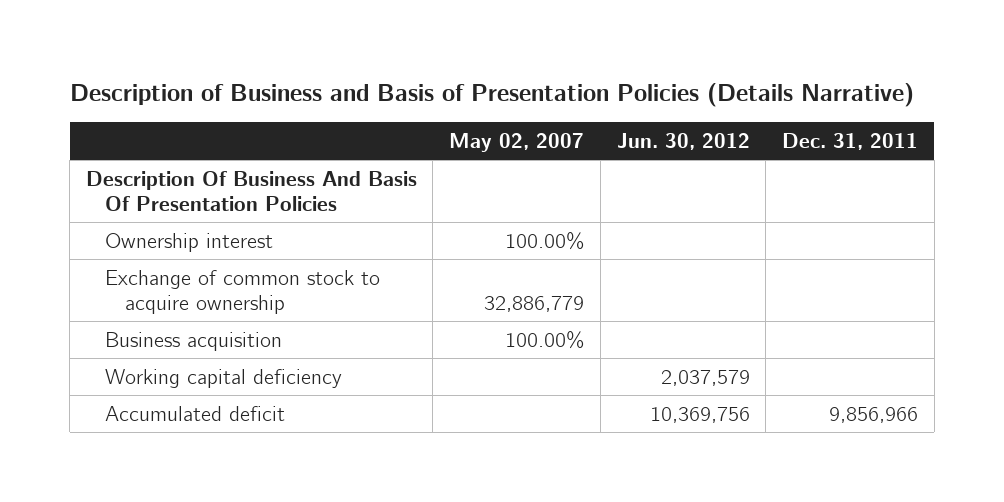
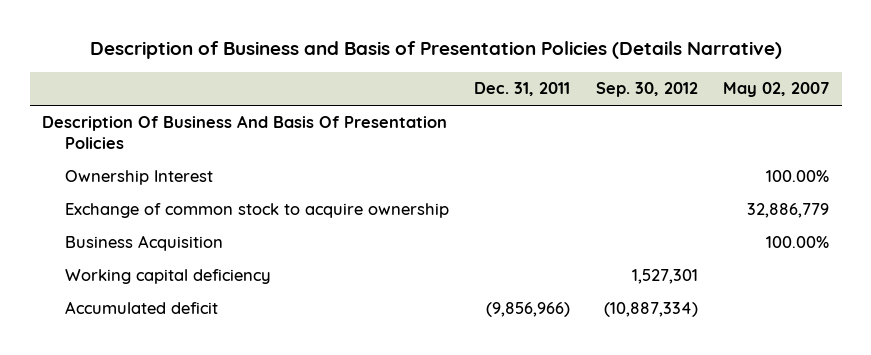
[616,132,750,150] Jun. 30, 2012 -> none
none -> [595,82,698,98] Sep. 30, 2012
[105,232,274,252] Ownership interest -> [64,170,213,186] Ownership Interest
[105,331,283,351] Business acquisition -> [64,235,223,252] Business Acquisition
[828,406,918,423] 9,856,966 -> [486,302,571,318] (9,856,966)

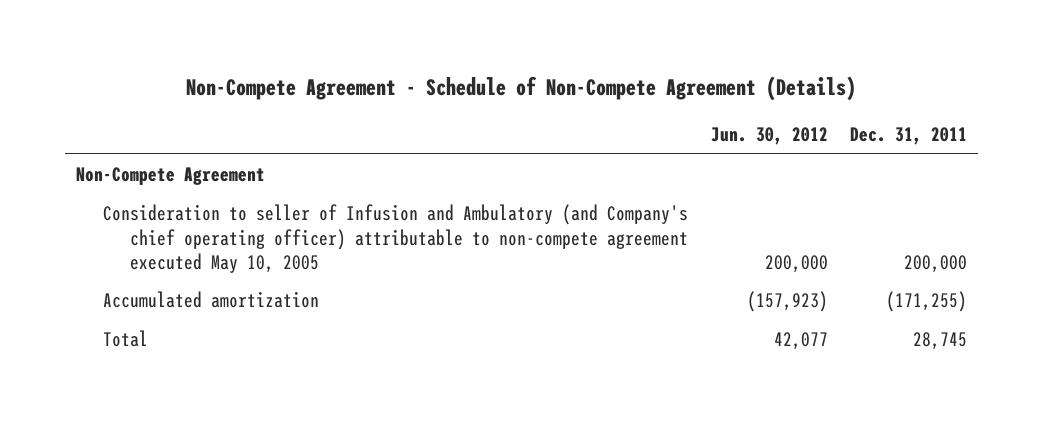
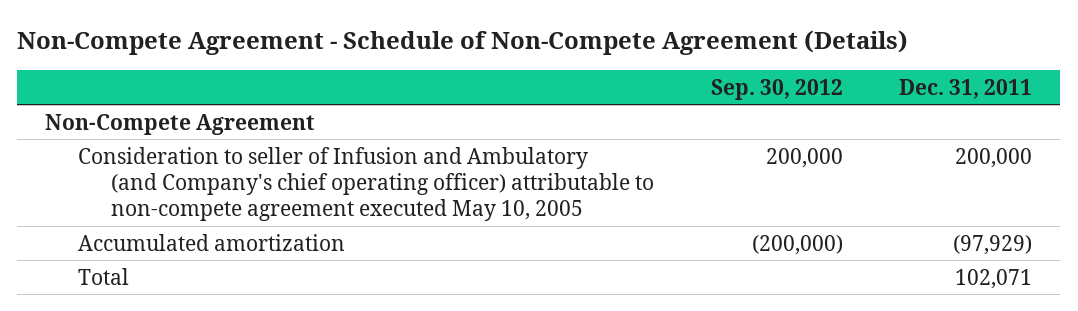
[710,127,828,146] Jun. 30, 2012 -> none
none -> [710,78,843,100] Sep. 30, 2012
[886,291,968,313] (171,255) -> [953,234,1033,255] (97,929)
[913,332,968,351] 28,745 -> [955,268,1033,289] 102,071

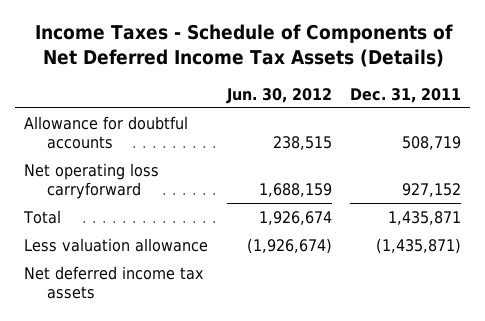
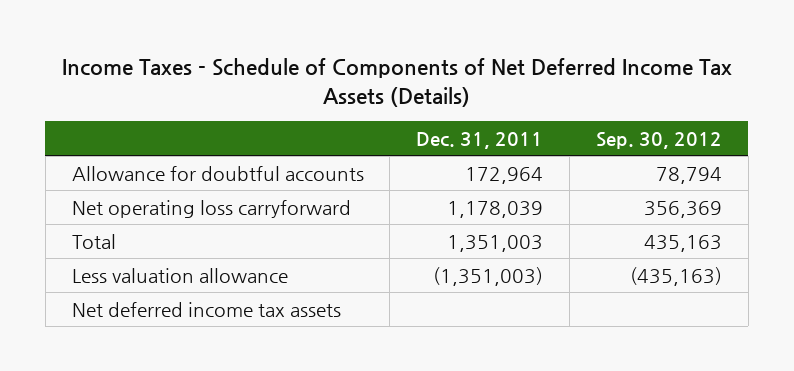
[225,87,332,104] Jun. 30, 2012 -> none
none -> [595,131,722,149] Sep. 30, 2012
[402,136,462,151] 508,719 -> [465,166,544,184] 172,964
[402,183,462,198] 927,152 -> [447,200,544,218] 1,178,039
[388,210,462,225] 1,435,871 -> [447,234,544,252] 1,351,003
[376,237,462,254] (1,435,871) -> [433,266,544,286] (1,351,003)

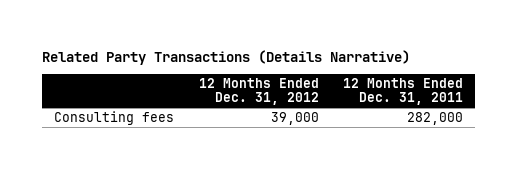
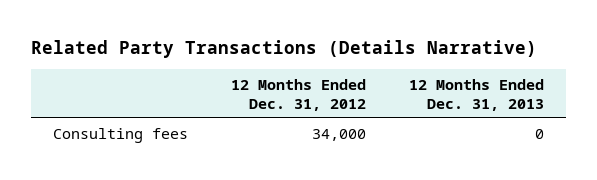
[343,77,464,106] 12 Months Ended Dec. 31, 2011 -> none
none -> [409,78,545,111] 12 Months Ended Dec. 31, 2013
[270,111,319,125] 39,000 -> [311,129,366,142] 34,000

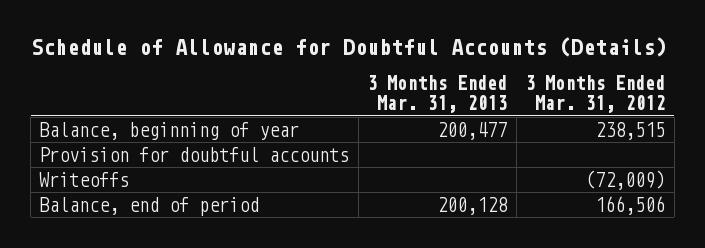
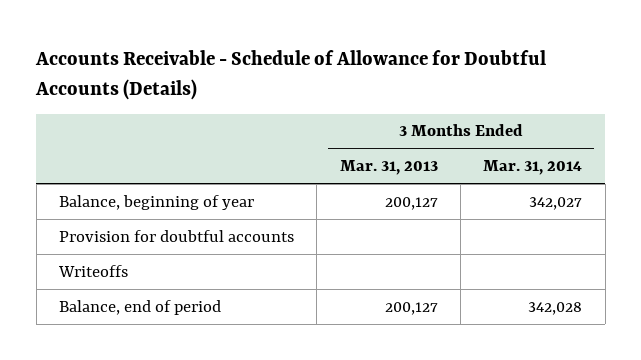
[30,36,667,57] Schedule of Allowance for Doubtful Accounts (Details) -> [35,50,547,100] Accounts Receivable - Schedule of Allowance for Doubtful Accounts (Details)
[525,75,666,114] 3 Months Ended Mar. 31, 2012 -> none
none -> [483,160,583,176] Mar. 31, 2014
[437,121,508,140] 200,477 -> [384,196,438,210] 200,127
[437,196,509,215] 200,128 -> [384,301,438,315] 200,127

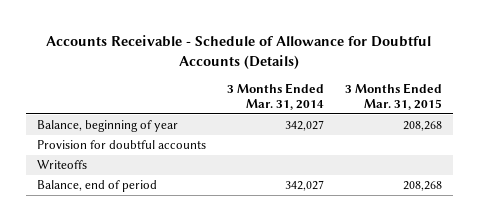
[339,160,438,176] Mar. 31, 2013 -> none
none -> [345,82,443,111] 3 Months Ended Mar. 31, 2015
[528,301,583,315] 342,028 -> [284,179,324,191] 342,027

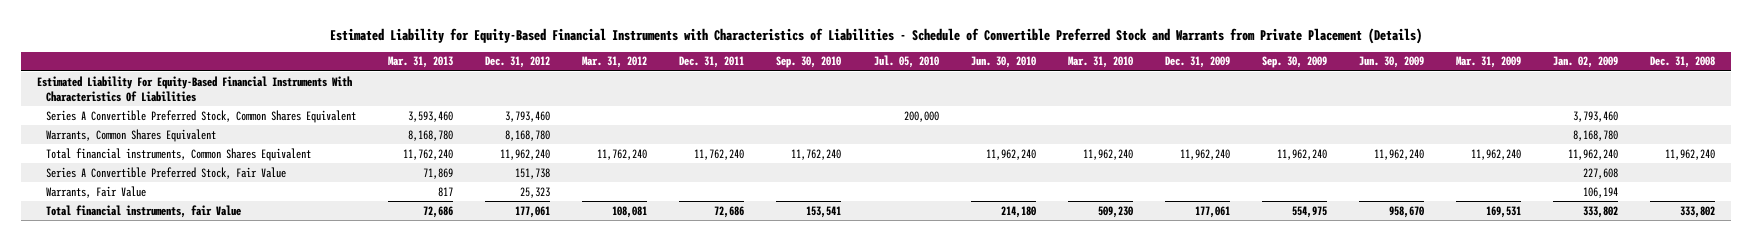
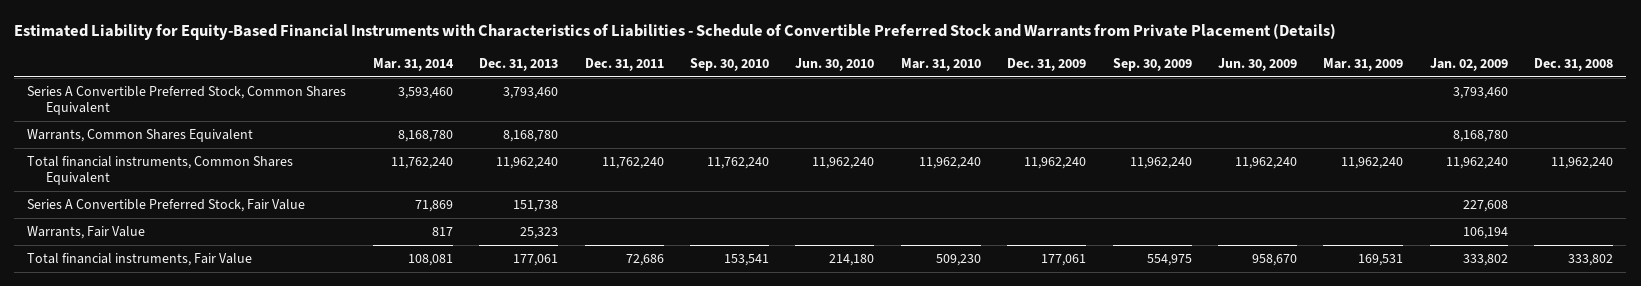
[388,56,454,69] Mar. 31, 2013 -> none
[485,56,551,69] Dec. 31, 2012 -> none
[582,56,648,69] Mar. 31, 2012 -> none
[873,55,939,69] Jul. 05, 2010 -> none
none -> [372,58,454,72] Mar. 31, 2014
none -> [479,58,559,72] Dec. 31, 2013
[36,75,352,102] Estimated Liability For Equity-Based Financial Instruments With Characteristics Of Liabilities -> none
[46,204,242,218] Total financial instruments, fair Value -> [27,252,253,266] Total financial instruments, Fair Value

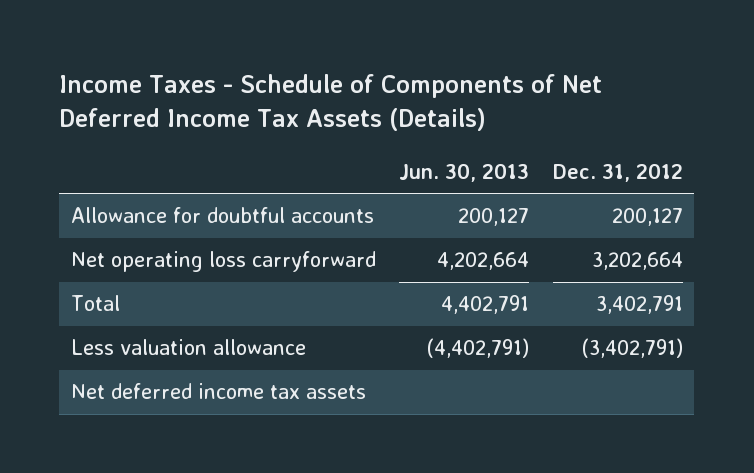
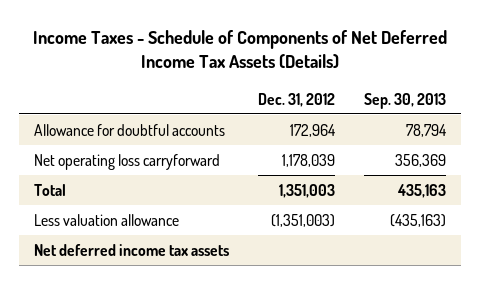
[399,162,530,182] Jun. 30, 2013 -> none
none -> [364,92,447,109] Sep. 30, 2013
[611,208,683,227] 200,127 -> [290,123,337,137] 172,964
[591,252,683,271] 3,202,664 -> [282,153,336,167] 1,178,039
[595,295,683,315] 3,402,791 -> [279,183,336,198] 1,351,003
[580,338,683,359] (3,402,791) -> [271,213,336,227] (1,351,003)

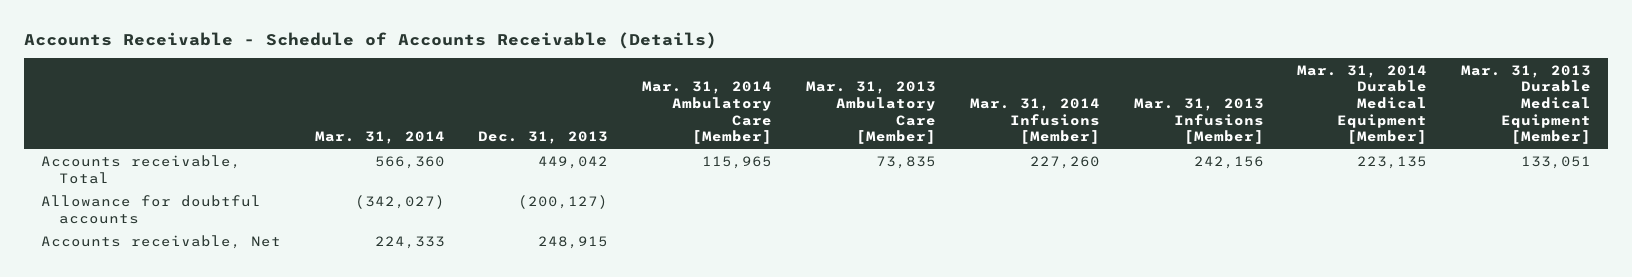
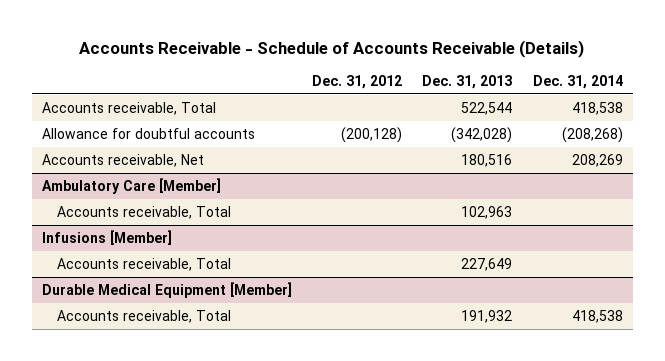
[314,131,445,145] Mar. 31, 2014 -> none
[642,81,773,145] Mar. 31, 2014 Ambulatory Care [Member] -> none
[806,81,937,145] Mar. 31, 2013 Ambulatory Care [Member] -> none
[969,98,1100,145] Mar. 31, 2014 Infusions [Member] -> none
[1133,98,1264,145] Mar. 31, 2013 Infusions [Member] -> none
[1297,64,1428,145] Mar. 31, 2014 Durable Medical Equipment [Member] -> none
[1461,64,1592,145] Mar. 31, 2013 Durable Medical Equipment [Member] -> none
none -> [312,74,403,89] Dec. 31, 2012
none -> [532,74,623,89] Dec. 31, 2014
[538,156,609,170] 449,042 -> [461,101,513,115] 522,544
[518,195,609,210] (200,127) -> [451,126,513,143] (342,028)
[538,236,609,250] 248,915 -> [461,153,513,167] 180,516
none -> [41,177,221,194] Ambulatory Care [Member]
none -> [57,205,232,219] Accounts receivable, Total
none -> [41,229,172,245] Infusions [Member]
none -> [57,257,232,271] Accounts receivable, Total
none -> [41,281,292,298] Durable Medical Equipment [Member]
none -> [57,309,232,323] Accounts receivable, Total

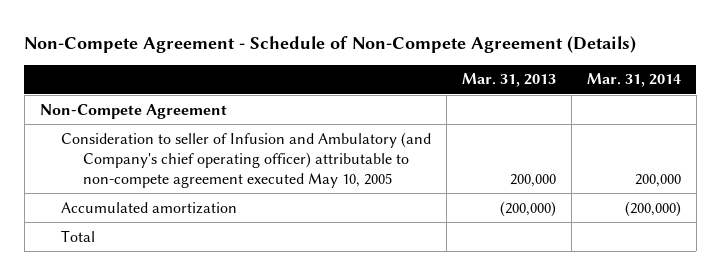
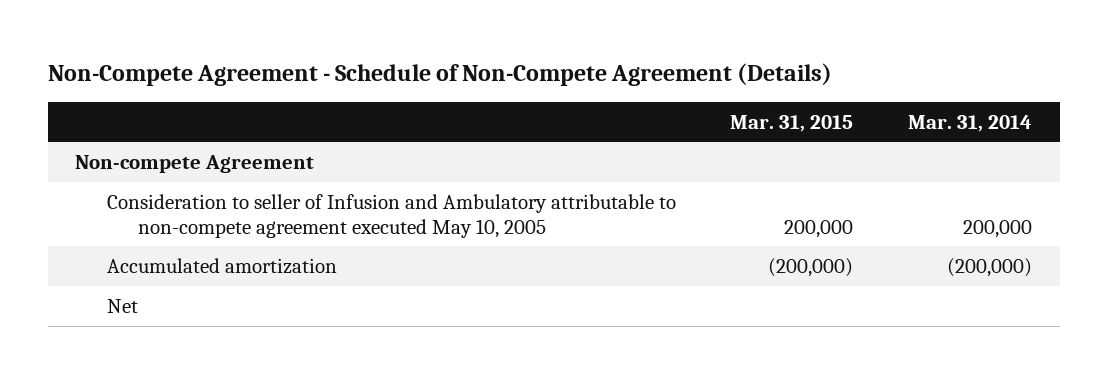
[462,73,557,88] Mar. 31, 2013 -> none
none -> [730,114,854,132] Mar. 31, 2015
[39,103,227,119] Non-Compete Agreement -> [75,154,315,173] Non-compete Agreement
[61,131,432,188] Consideration to seller of Infusion and Ambulatory (and Company's chief operating officer) attributable to non-compete agreement executed May 10, 2005 -> [106,193,676,238] Consideration to seller of Infusion and Ambulatory attributable to non-compete agreement executed May 10, 2005
[61,229,96,242] Total -> [106,298,138,313] Net

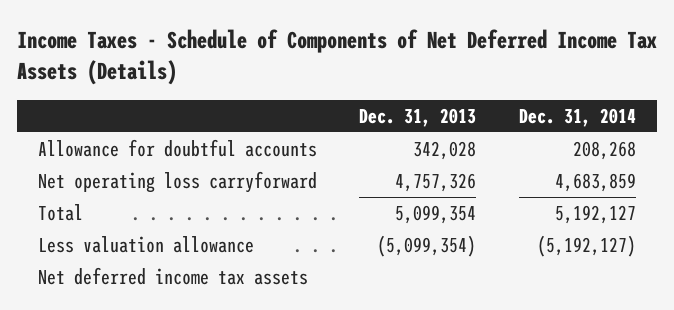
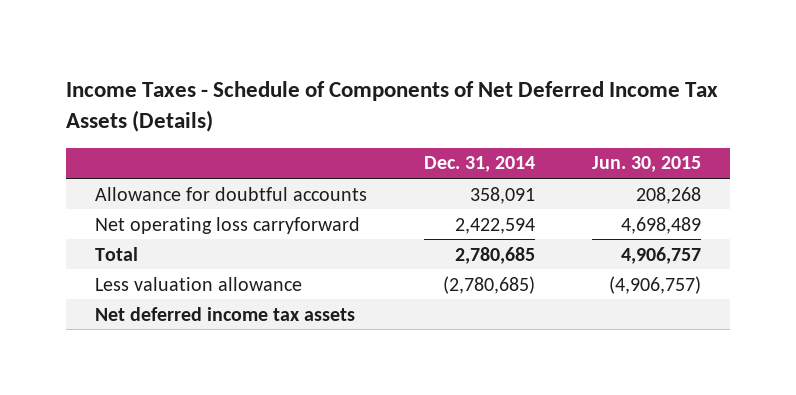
[359,107,477,127] Dec. 31, 2013 -> none
none -> [592,156,702,173] Jun. 30, 2015
[573,141,637,161] 208,268 -> [470,186,536,204] 358,091
[555,173,637,193] 4,683,859 -> [455,217,536,234] 2,422,594
[555,205,637,225] 5,192,127 -> [455,246,536,264] 2,780,685
[537,235,637,258] (5,192,127) -> [443,275,536,294] (2,780,685)

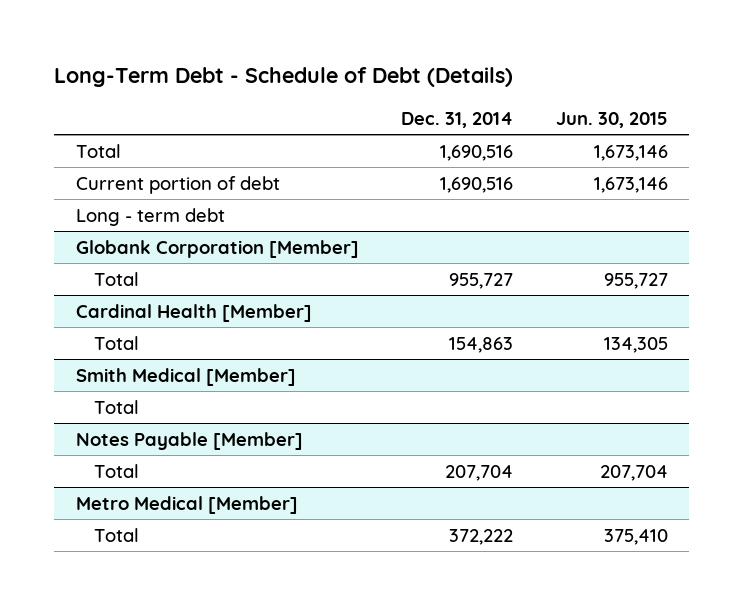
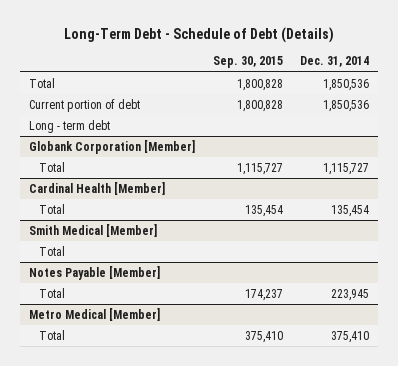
[555,111,668,128] Jun. 30, 2015 -> none
none -> [212,56,283,69] Sep. 30, 2015
[440,144,514,161] 1,690,516 -> [323,78,370,91] 1,850,536
[440,176,514,193] 1,690,516 -> [323,99,370,112] 1,850,536
[449,272,514,289] 955,727 -> [323,162,370,175] 1,115,727
[449,336,514,353] 154,863 -> [331,204,370,217] 135,454
[445,464,514,481] 207,704 -> [331,288,370,301] 223,945
[449,528,514,545] 372,222 -> [331,330,370,343] 375,410

